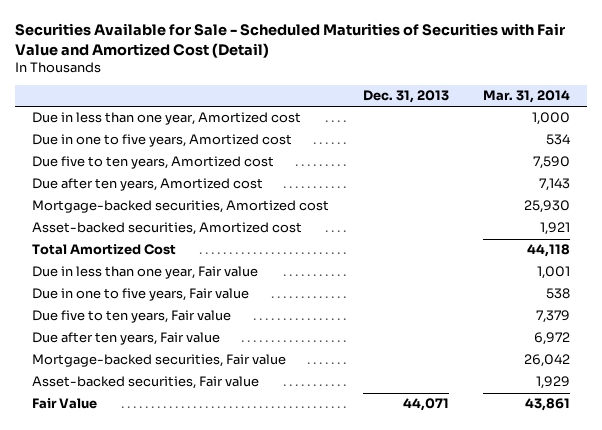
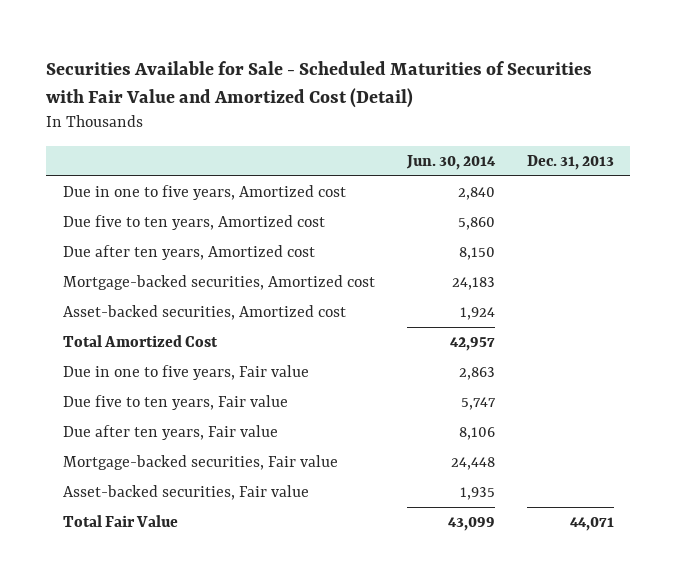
[483,90,571,104] Mar. 31, 2014 -> none
none -> [405,154,496,170] Jun. 30, 2014
[32,112,302,126] Due in less than one year, Amortized cost -> none
[32,266,259,280] Due in less than one year, Fair value -> none
[32,398,98,410] Fair Value -> [62,515,178,528] Total Fair Value

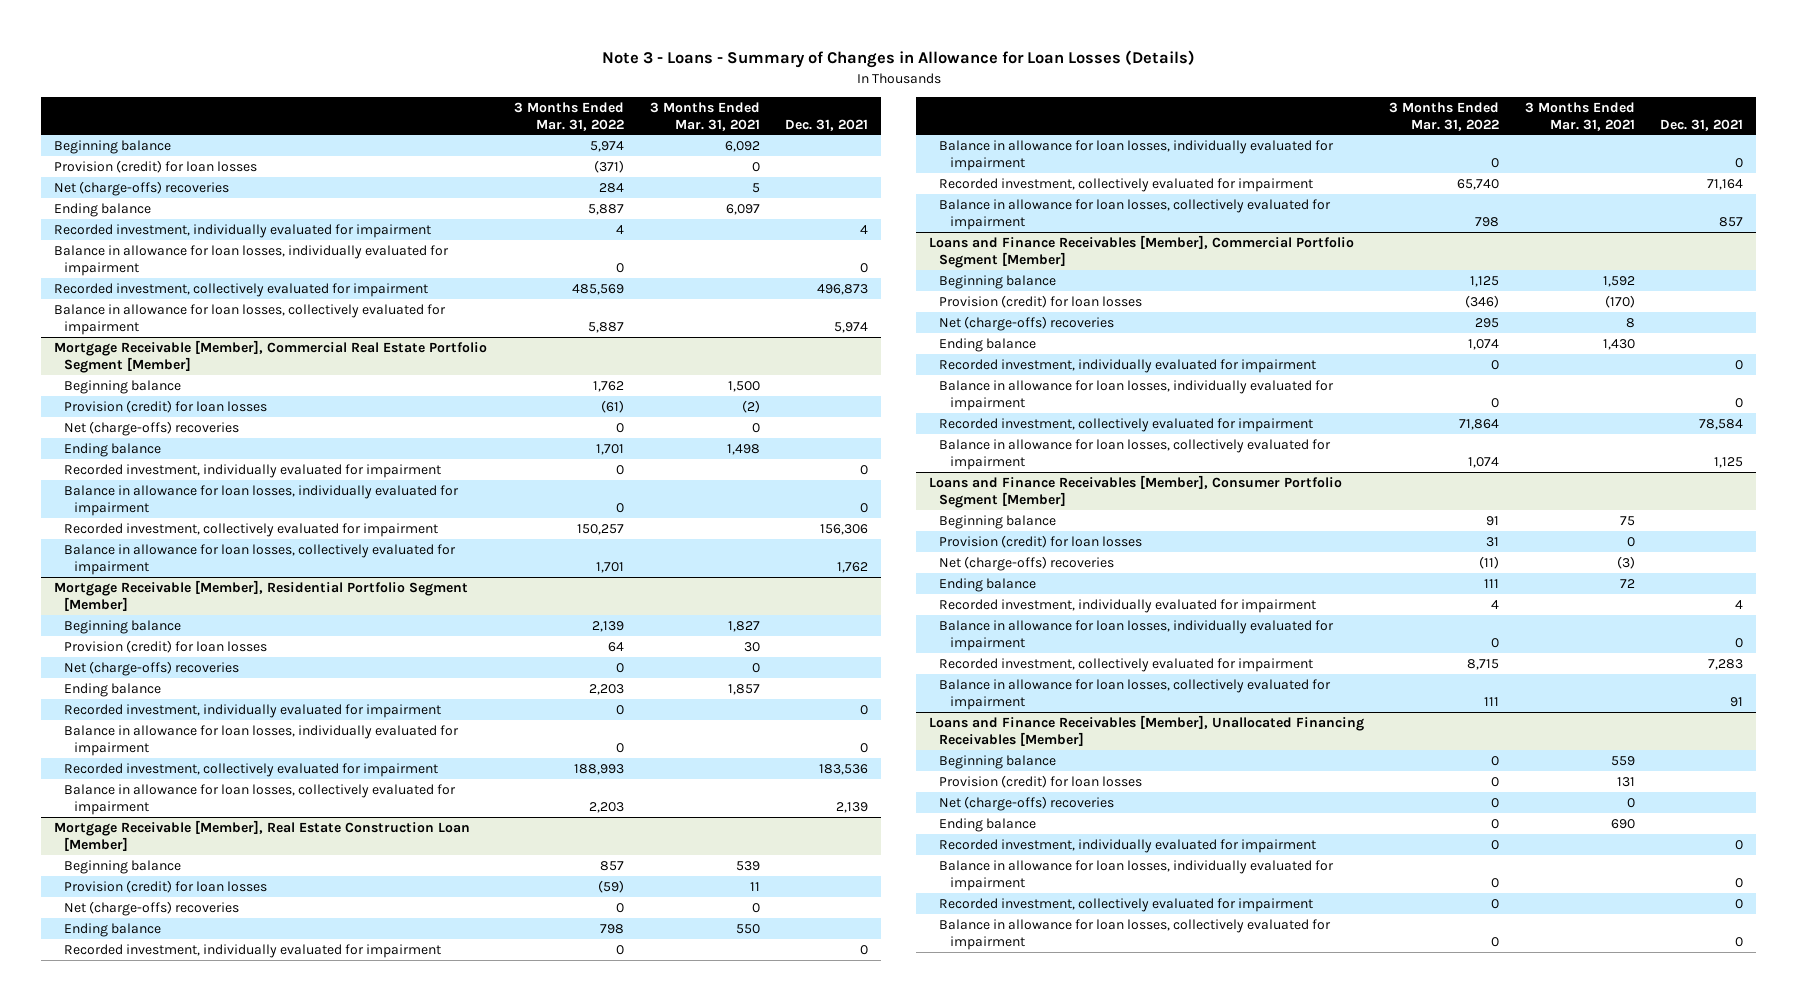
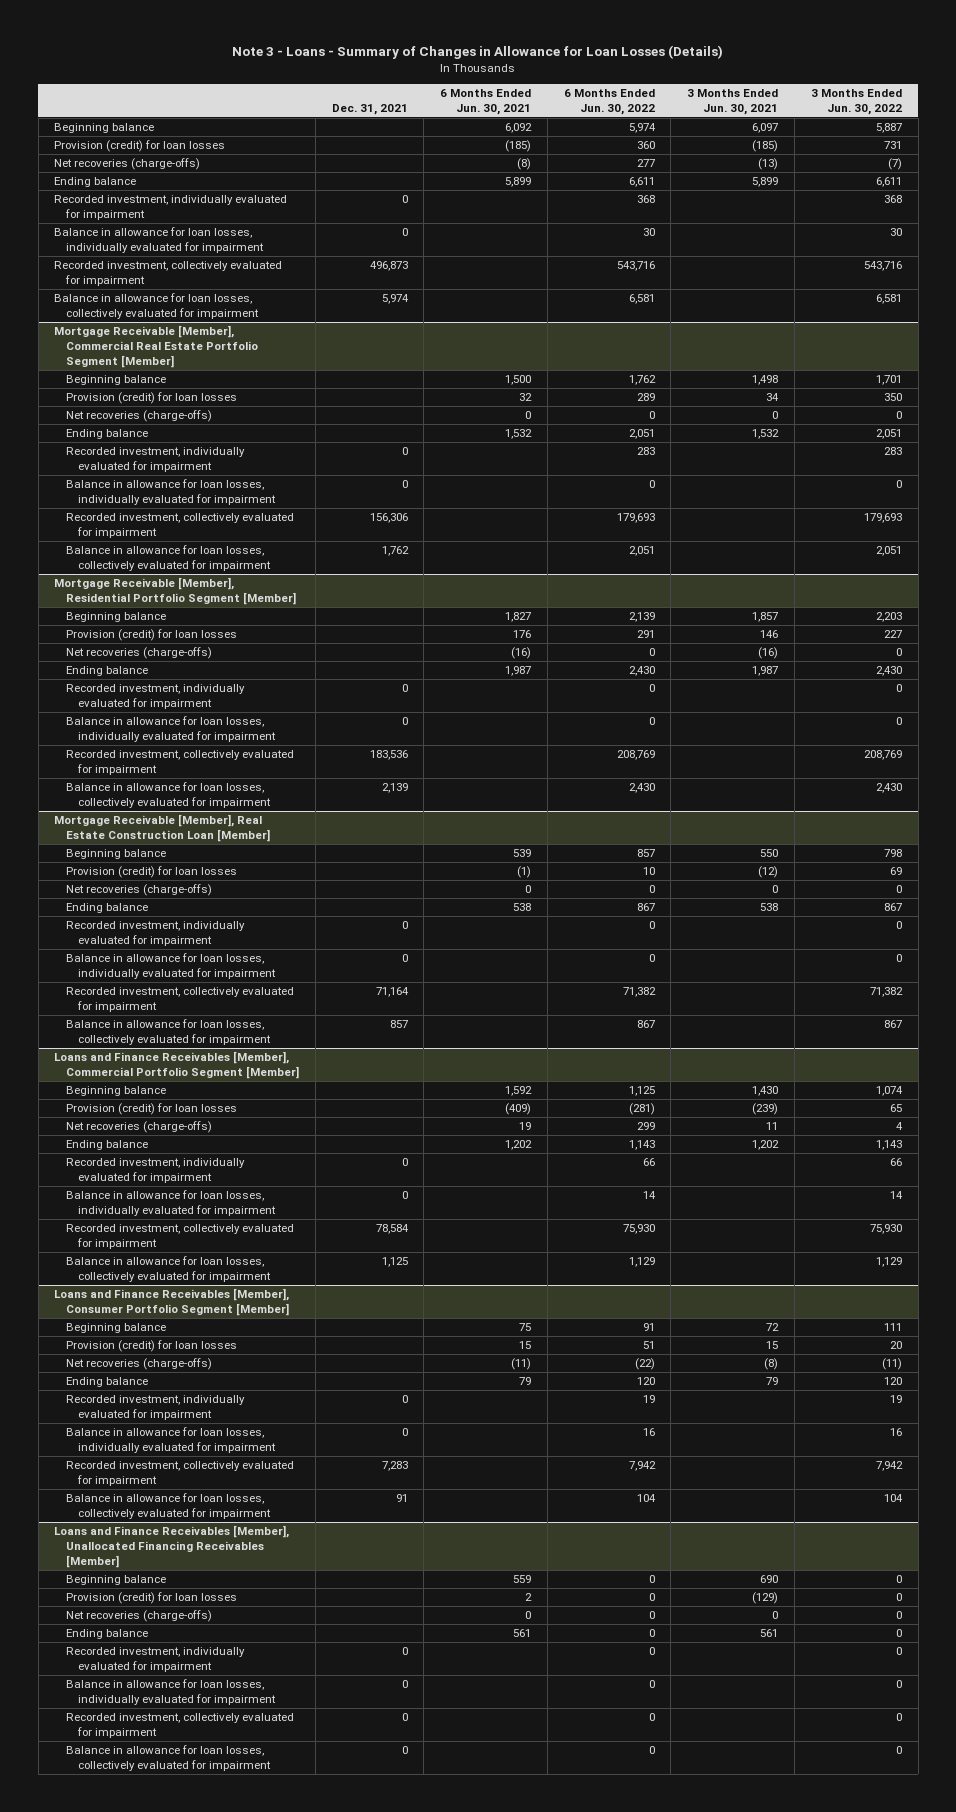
[514,101,625,131] 3 Months Ended Mar. 31, 2022 -> none
[649,101,760,131] 3 Months Ended Mar. 31, 2021 -> none
none -> [440,89,532,116] 6 Months Ended Jun. 30, 2021
none -> [563,89,655,116] 6 Months Ended Jun. 30, 2022
none -> [687,89,779,116] 3 Months Ended Jun. 30, 2021
none -> [810,89,902,116] 3 Months Ended Jun. 30, 2022
[53,180,229,196] Net (charge-offs) recoveries -> [54,158,201,171] Net recoveries (charge-offs)
[860,224,869,234] 4 -> [401,195,408,204] 0
[64,420,240,436] Net (charge-offs) recoveries -> [66,410,213,423] Net recoveries (charge-offs)
[64,660,240,676] Net (charge-offs) recoveries -> [66,647,213,660] Net recoveries (charge-offs)
[64,900,240,916] Net (charge-offs) recoveries -> [66,884,213,897] Net recoveries (charge-offs)
[939,315,1115,331] Net (charge-offs) recoveries -> [66,1121,213,1134] Net recoveries (charge-offs)
[939,555,1115,571] Net (charge-offs) recoveries -> [66,1358,213,1371] Net recoveries (charge-offs)
[1735,599,1744,609] 4 -> [401,1395,408,1404] 0
[939,795,1115,811] Net (charge-offs) recoveries -> [66,1610,213,1623] Net recoveries (charge-offs)

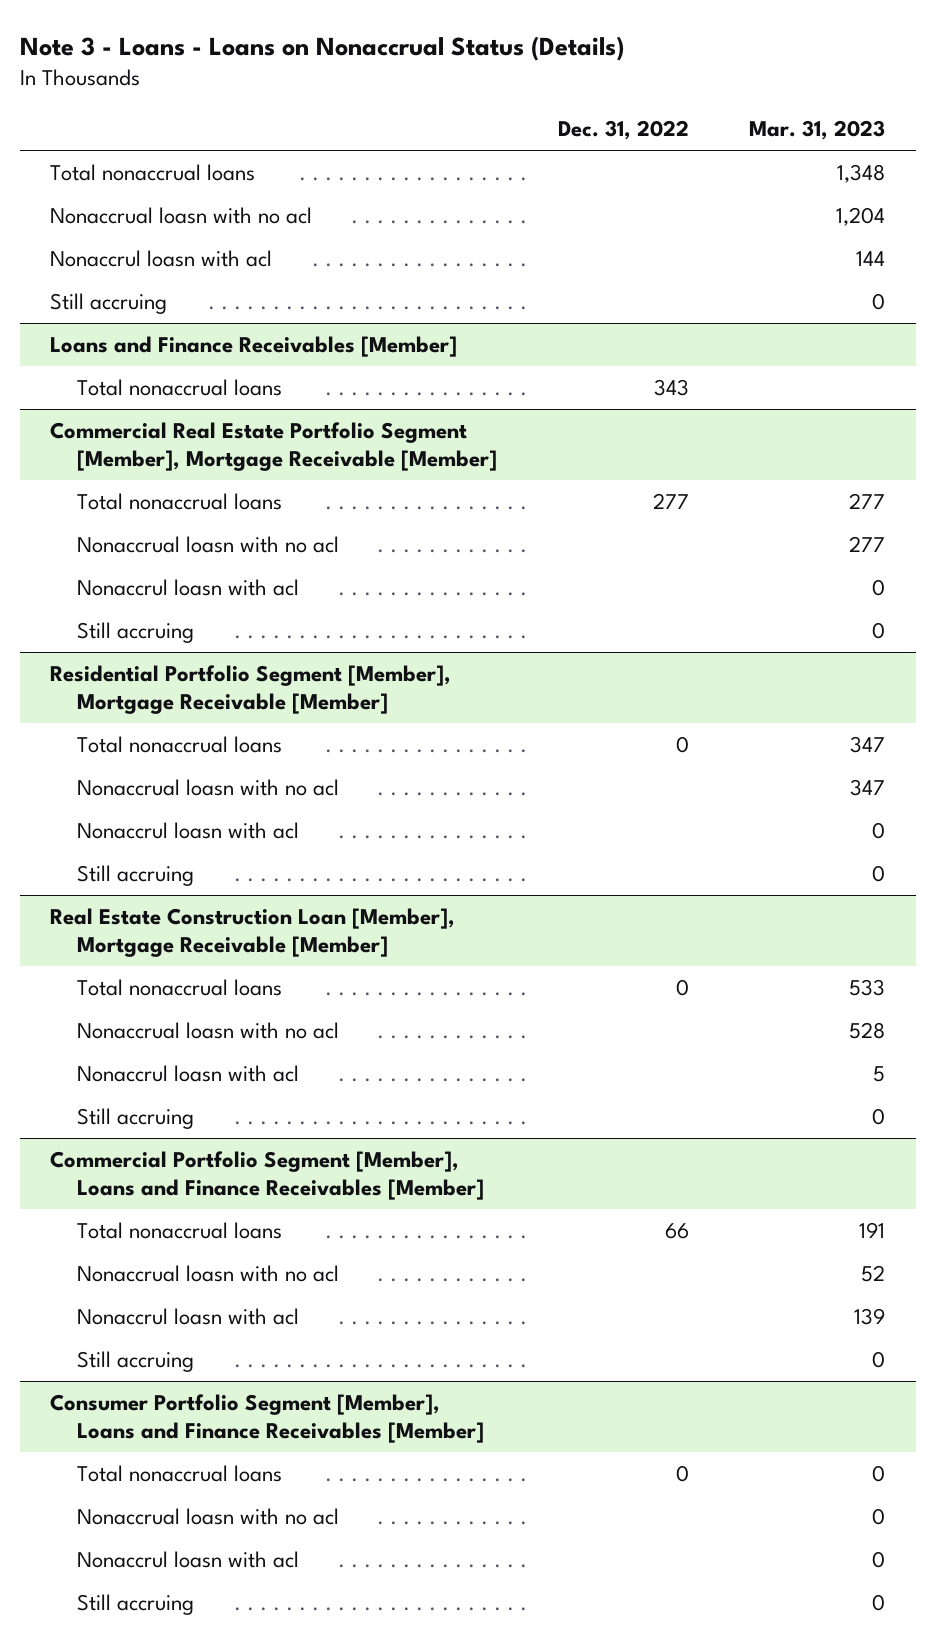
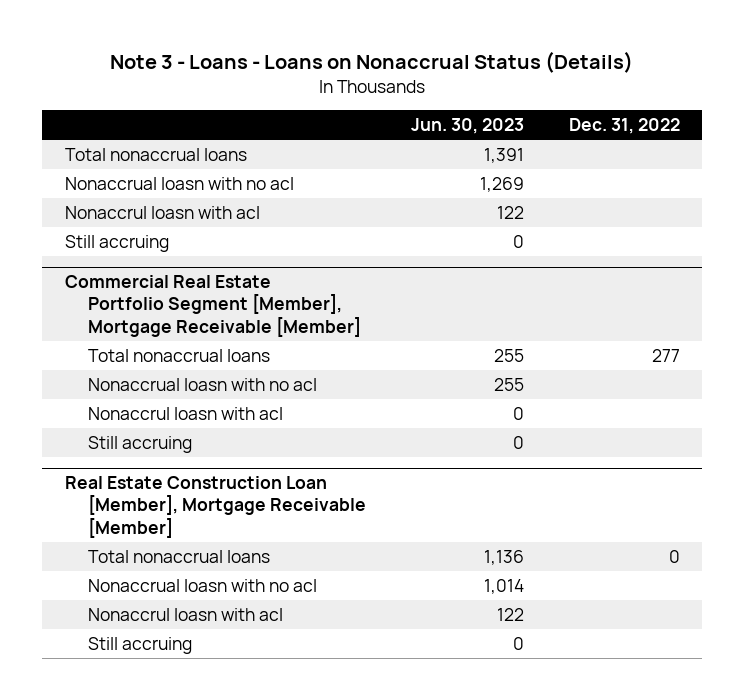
[749,120,886,141] Mar. 31, 2023 -> none
none -> [410,118,524,135] Jun. 30, 2023
[50,335,458,357] Loans and Finance Receivables [Member] -> none
[77,378,283,396] Total nonaccrual loans -> none
[50,664,452,714] Residential Portfolio Segment [Member], Mortgage Receivable [Member] -> none
[77,735,283,753] Total nonaccrual loans -> none
[77,778,340,796] Nonaccrual loasn with no acl -> none
[77,821,300,839] Nonaccrul loasn with acl -> none
[77,864,195,886] Still accruing -> none
[50,1150,485,1200] Commercial Portfolio Segment [Member], Loans and Finance Receivables [Member] -> none
[77,1221,283,1239] Total nonaccrual loans -> none
[77,1264,340,1282] Nonaccrual loasn with no acl -> none
[77,1307,300,1325] Nonaccrul loasn with acl -> none
[77,1350,195,1372] Still accruing -> none
[50,1393,485,1443] Consumer Portfolio Segment [Member], Loans and Finance Receivables [Member] -> none
[77,1464,283,1482] Total nonaccrual loans -> none
[77,1507,340,1525] Nonaccrual loasn with no acl -> none
[77,1550,300,1568] Nonaccrul loasn with acl -> none
[77,1593,195,1615] Still accruing -> none

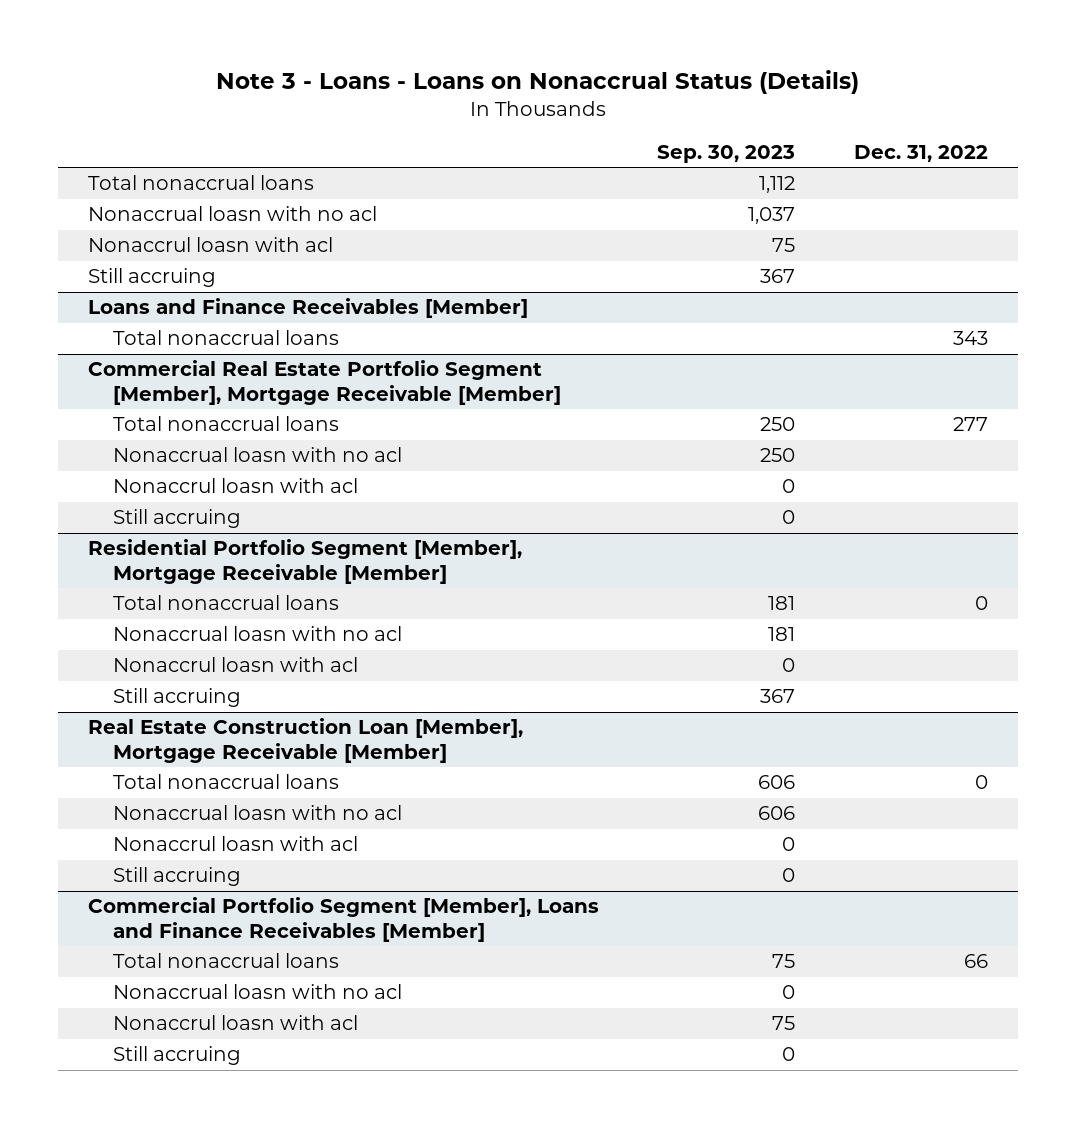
[410,118,524,135] Jun. 30, 2023 -> none
none -> [657,144,796,163] Sep. 30, 2023
none -> [87,298,528,319] Loans and Finance Receivables [Member]
none -> [112,330,339,346] Total nonaccrual loans
none -> [87,539,522,585] Residential Portfolio Segment [Member], Mortgage Receivable [Member]
none -> [112,595,339,611] Total nonaccrual loans
none -> [112,626,402,642] Nonaccrual loasn with no acl
none -> [112,657,358,673] Nonaccrul loasn with acl
none -> [112,688,241,708] Still accruing
none -> [87,897,599,943] Commercial Portfolio Segment [Member], Loans and Finance Receivables [Member]
none -> [112,953,339,969] Total nonaccrual loans
none -> [112,984,402,1000] Nonaccrual loasn with no acl
none -> [112,1015,358,1031] Nonaccrul loasn with acl
none -> [112,1046,241,1066] Still accruing

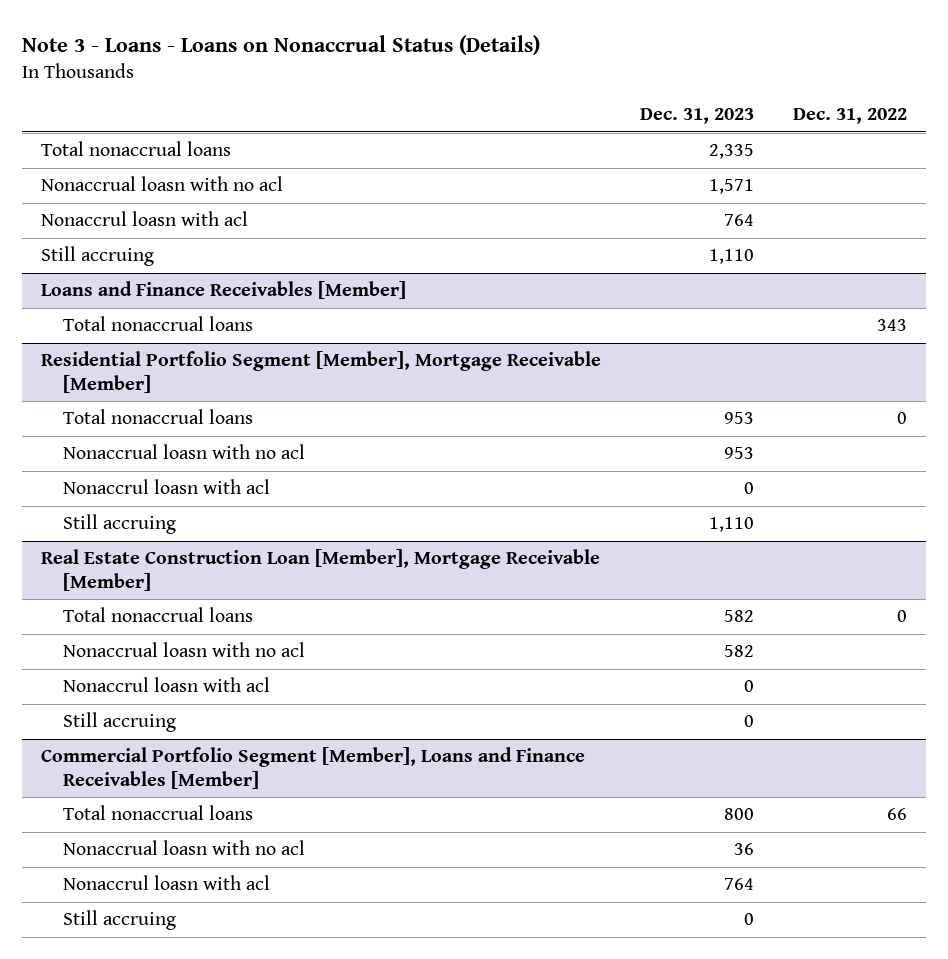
[657,144,796,163] Sep. 30, 2023 -> none
none -> [639,108,754,125] Dec. 31, 2023
[87,360,561,406] Commercial Real Estate Portfolio Segment [Member], Mortgage Receivable [Member] -> none
[112,416,339,432] Total nonaccrual loans -> none
[112,447,402,463] Nonaccrual loasn with no acl -> none
[112,478,358,494] Nonaccrul loasn with acl -> none
[112,509,241,529] Still accruing -> none

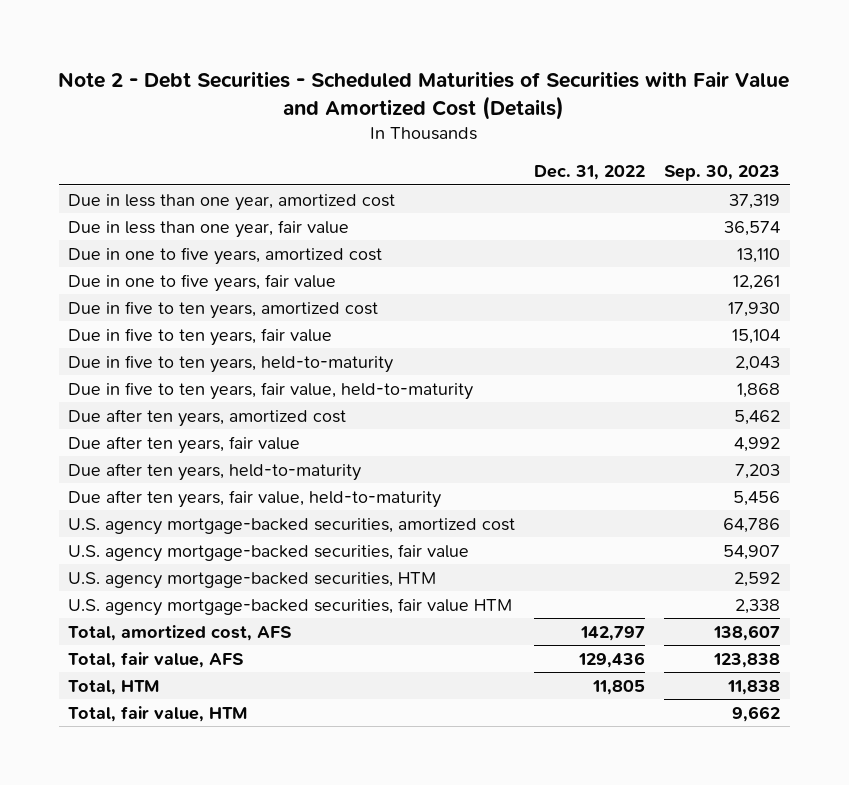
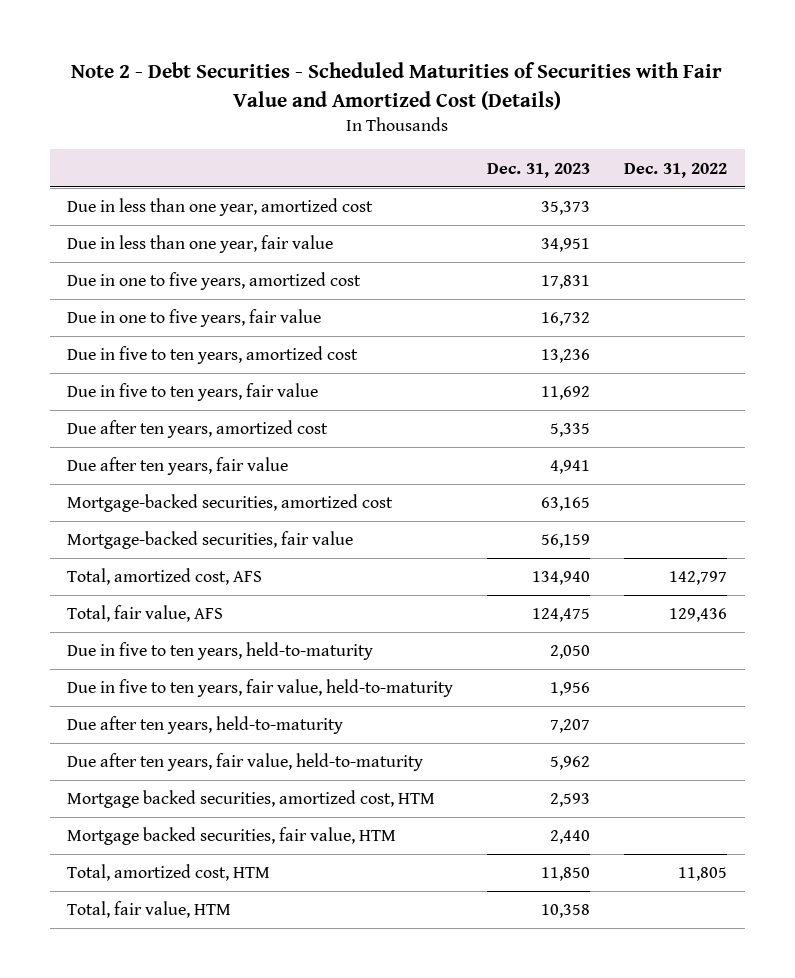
[664,165,781,182] Sep. 30, 2023 -> none
none -> [487,162,591,178] Dec. 31, 2023
[68,571,437,589] U.S. agency mortgage-backed securities, HTM -> none
[68,597,513,616] U.S. agency mortgage-backed securities, fair value HTM -> none
[68,517,516,535] U.S. agency mortgage-backed securities, amortized cost -> [67,494,394,513] Mortgage-backed securities, amortized cost
[68,543,470,562] U.S. agency mortgage-backed securities, fair value -> [67,531,354,550] Mortgage-backed securities, fair value
[68,354,394,373] Due in five to ten years, held-to-maturity -> [67,642,374,661] Due in five to ten years, held-to-maturity
[68,381,474,400] Due in five to ten years, fair value, held-to-maturity -> [67,679,454,698] Due in five to ten years, fair value, held-to-maturity
[68,462,362,481] Due after ten years, held-to-maturity -> [67,716,344,735] Due after ten years, held-to-maturity
[68,489,442,508] Due after ten years, fair value, held-to-maturity -> [67,753,424,772] Due after ten years, fair value, held-to-maturity
none -> [67,790,436,809] Mortgage backed securities, amortized cost, HTM
none -> [67,827,397,846] Mortgage backed securities, fair value, HTM
[68,679,160,695] Total, HTM -> [67,864,271,882] Total, amortized cost, HTM

